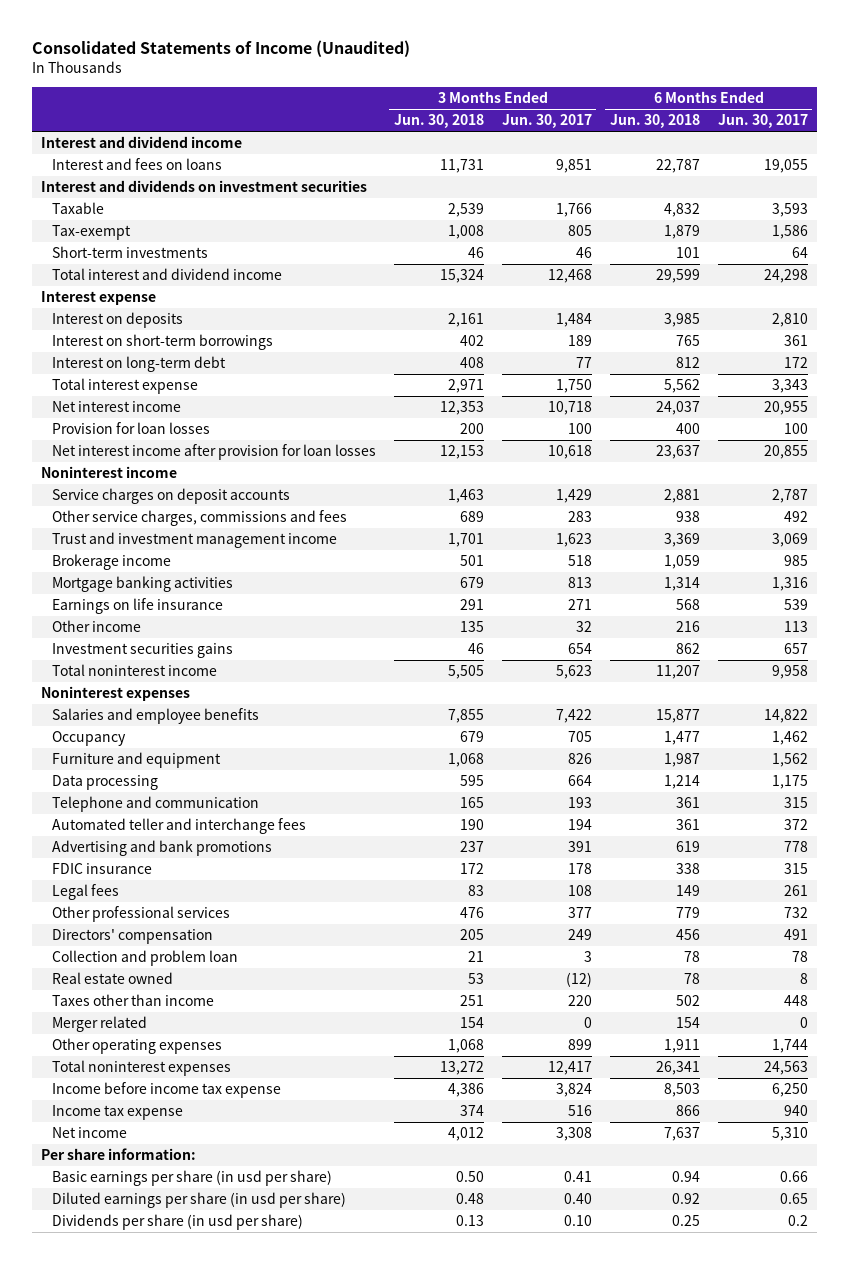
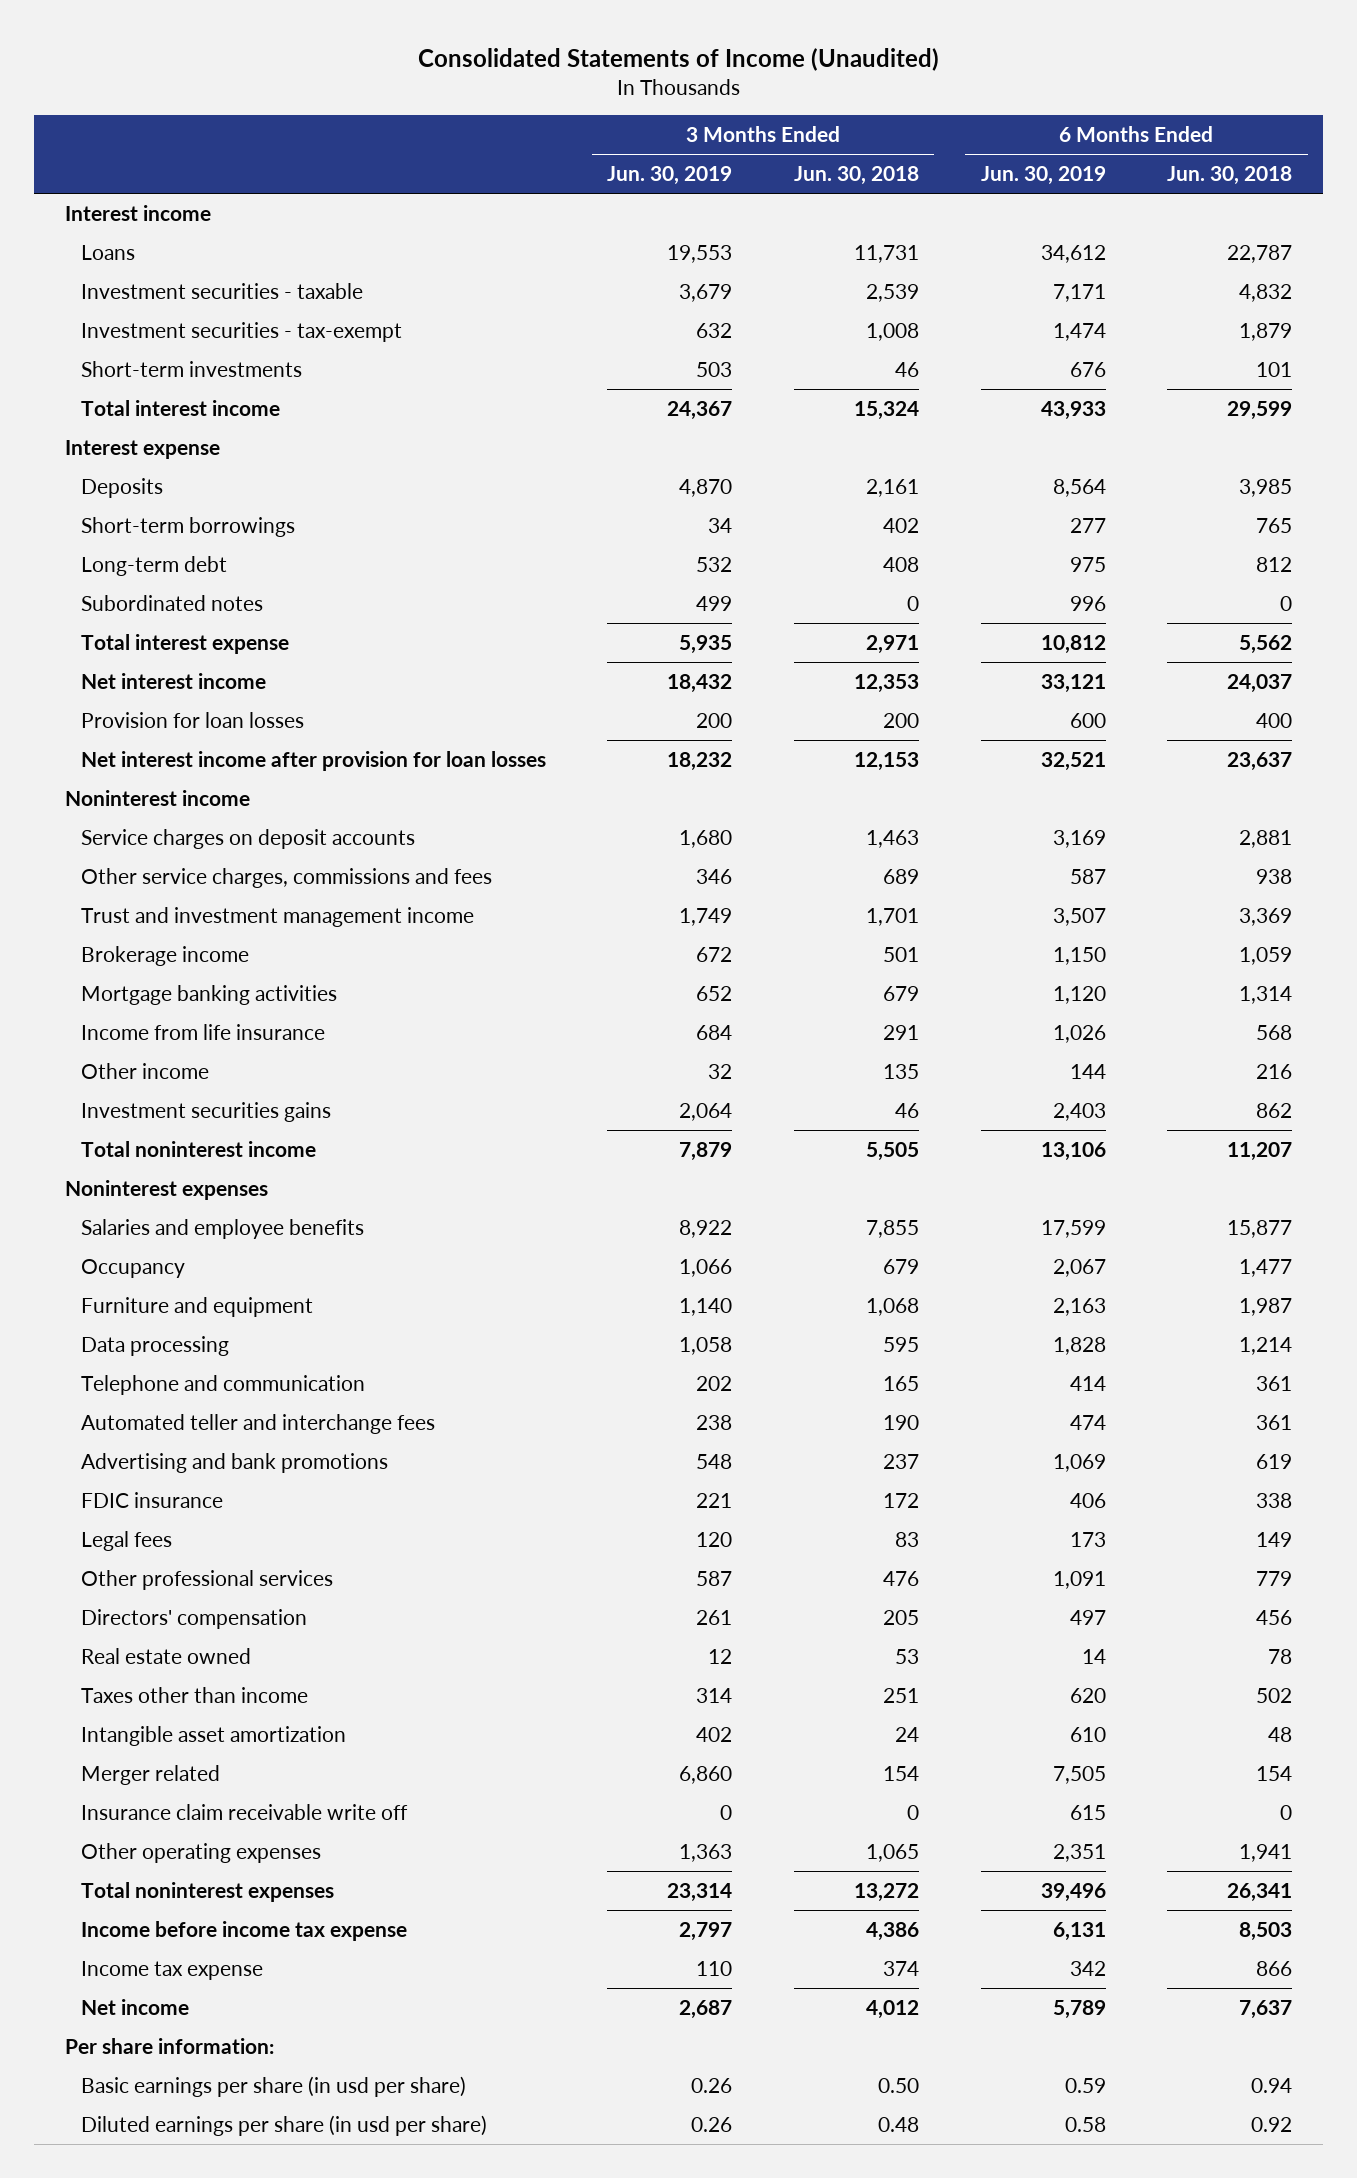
[501,114,592,129] Jun. 30, 2017 -> none
[717,114,808,129] Jun. 30, 2017 -> none
none -> [607,166,733,186] Jun. 30, 2019
none -> [980,166,1106,186] Jun. 30, 2019
[41,180,368,193] Interest and dividends on investment securities -> none
[41,136,243,149] Interest and dividend income -> [65,204,212,221] Interest income
[51,158,222,171] Interest and fees on loans -> [80,244,135,260] Loans
[51,202,104,215] Taxable -> [80,282,363,299] Investment securities - taxable
[51,225,131,241] Tax-exempt -> [80,321,402,342] Investment securities - tax-exempt
[51,268,282,281] Total interest and dividend income -> [80,399,280,416] Total interest income
[51,312,183,329] Interest on deposits -> [80,477,163,498] Deposits
[51,334,273,351] Interest on short-term borrowings -> [80,516,295,537] Short-term borrowings
[51,356,226,373] Interest on long-term debt -> [80,555,227,576] Long-term debt
none -> [80,594,263,611] Subordinated notes
[51,598,223,615] Earnings on life insurance -> [80,1023,325,1040] Income from life insurance
[51,950,238,967] Collection and problem loan -> none
none -> [80,1725,346,1746] Intangible asset amortization
none -> [80,1803,408,1820] Insurance claim receivable write off
[447,1039,484,1054] 1,068 -> [865,1843,919,1862] 1,065
[663,1039,700,1054] 1,911 -> [1239,1843,1293,1862] 1,941
[51,1214,303,1231] Dividends per share (in usd per share) -> none

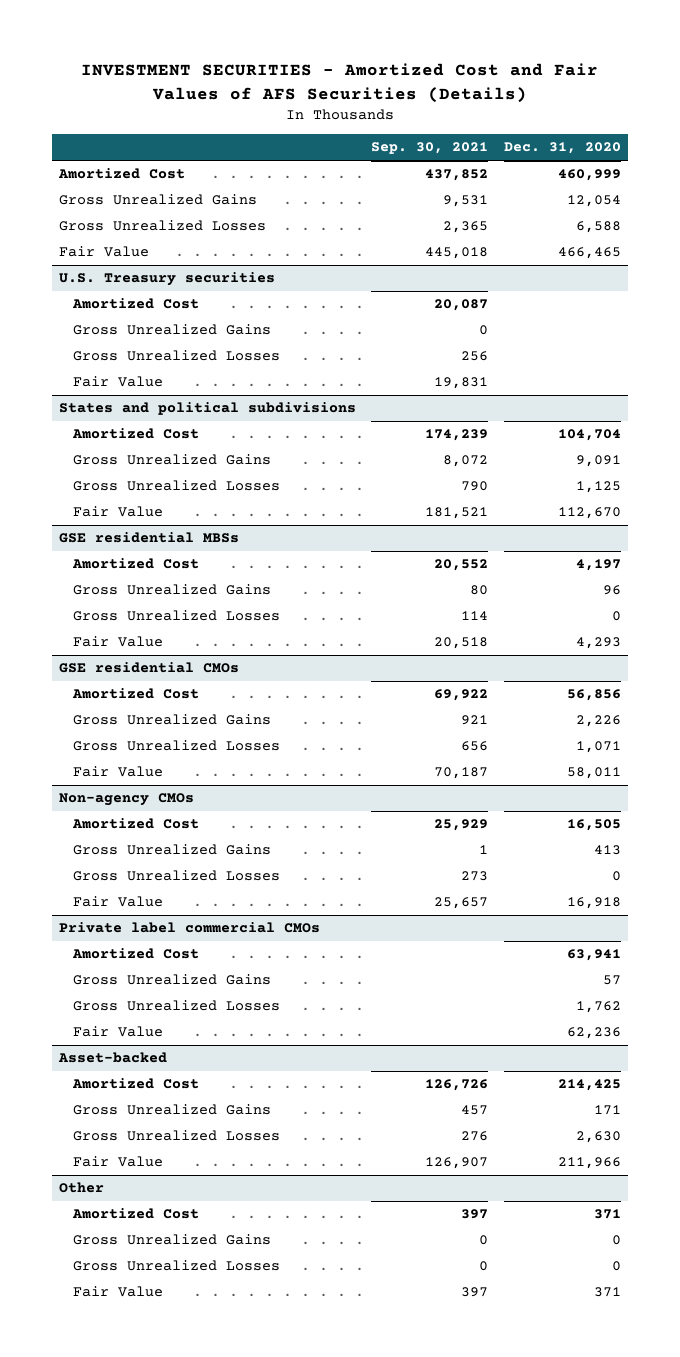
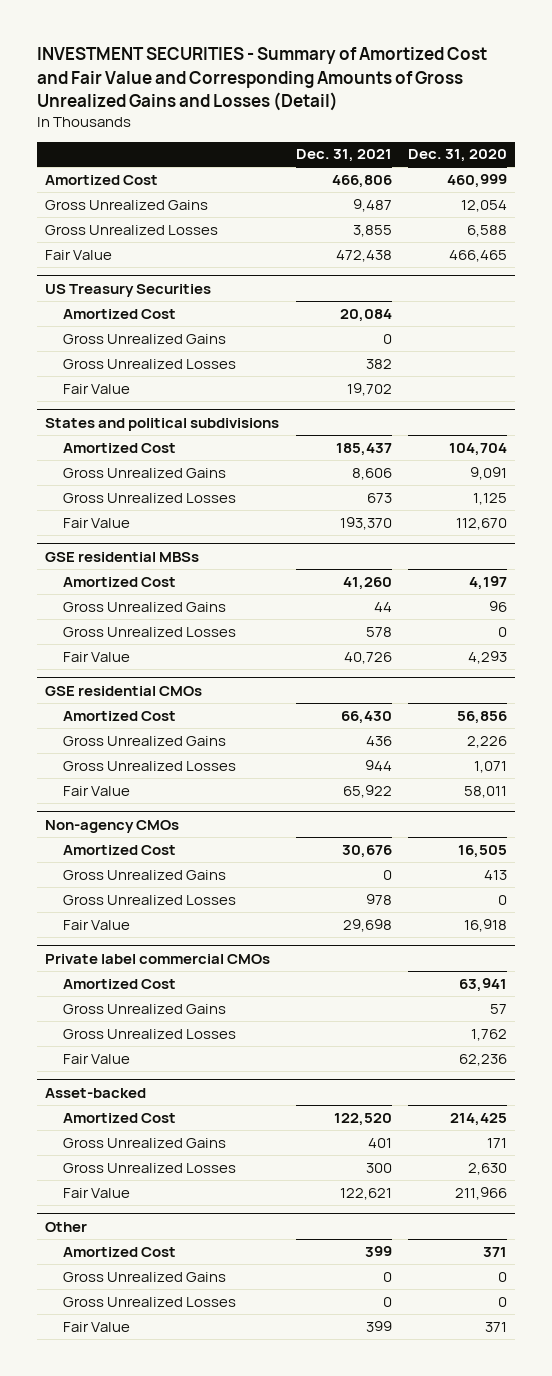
[80,63,598,103] INVESTMENT SECURITIES - Amortized Cost and Fair Values of AFS Securities (Details) -> [37,47,488,111] INVESTMENT SECURITIES - Summary of Amortized Cost and Fair Value and Corresponding Amounts of Gross Unrealized Gains and Losses (Detail)
[371,142,489,155] Sep. 30, 2021 -> none
none -> [295,149,392,163] Dec. 31, 2021
[59,272,276,287] U.S. Treasury securities -> [45,283,212,297] US Treasury Securities

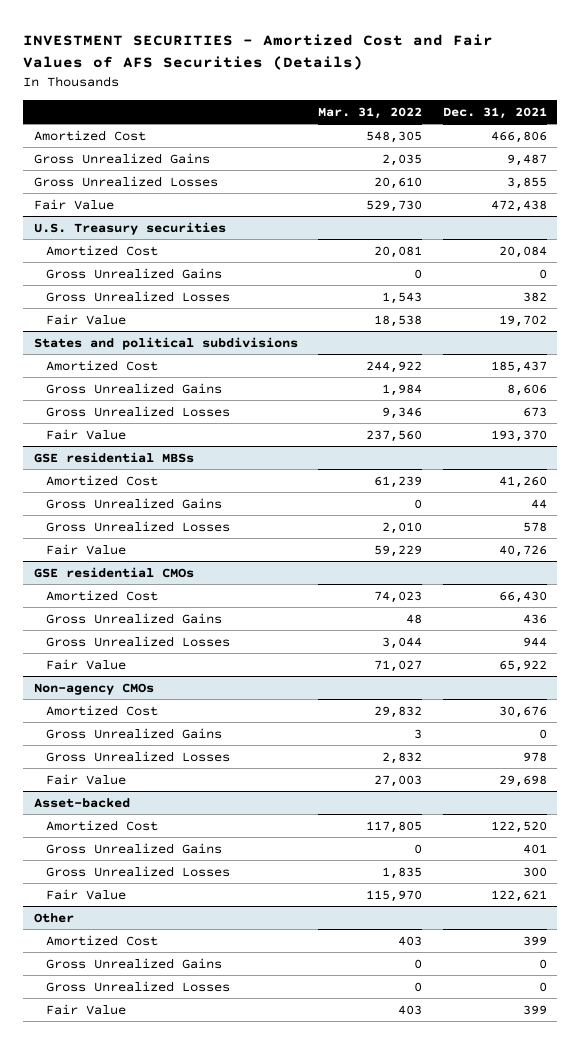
[37,47,488,111] INVESTMENT SECURITIES - Summary of Amortized Cost and Fair Value and Corresponding Amounts of Gross Unrealized Gains and Losses (Detail) -> [23,34,494,71] INVESTMENT SECURITIES - Amortized Cost and Fair Values of AFS Securities (Details)
[407,149,507,163] Dec. 31, 2020 -> none
none -> [318,106,423,119] Mar. 31, 2022
[45,283,212,297] US Treasury Securities -> [33,221,226,235] U.S. Treasury securities
[45,953,271,964] Private label commercial CMOs -> none
[62,978,176,989] Amortized Cost -> none
[62,1003,226,1014] Gross Unrealized Gains -> none
[62,1028,236,1039] Gross Unrealized Losses -> none
[62,1053,130,1064] Fair Value -> none

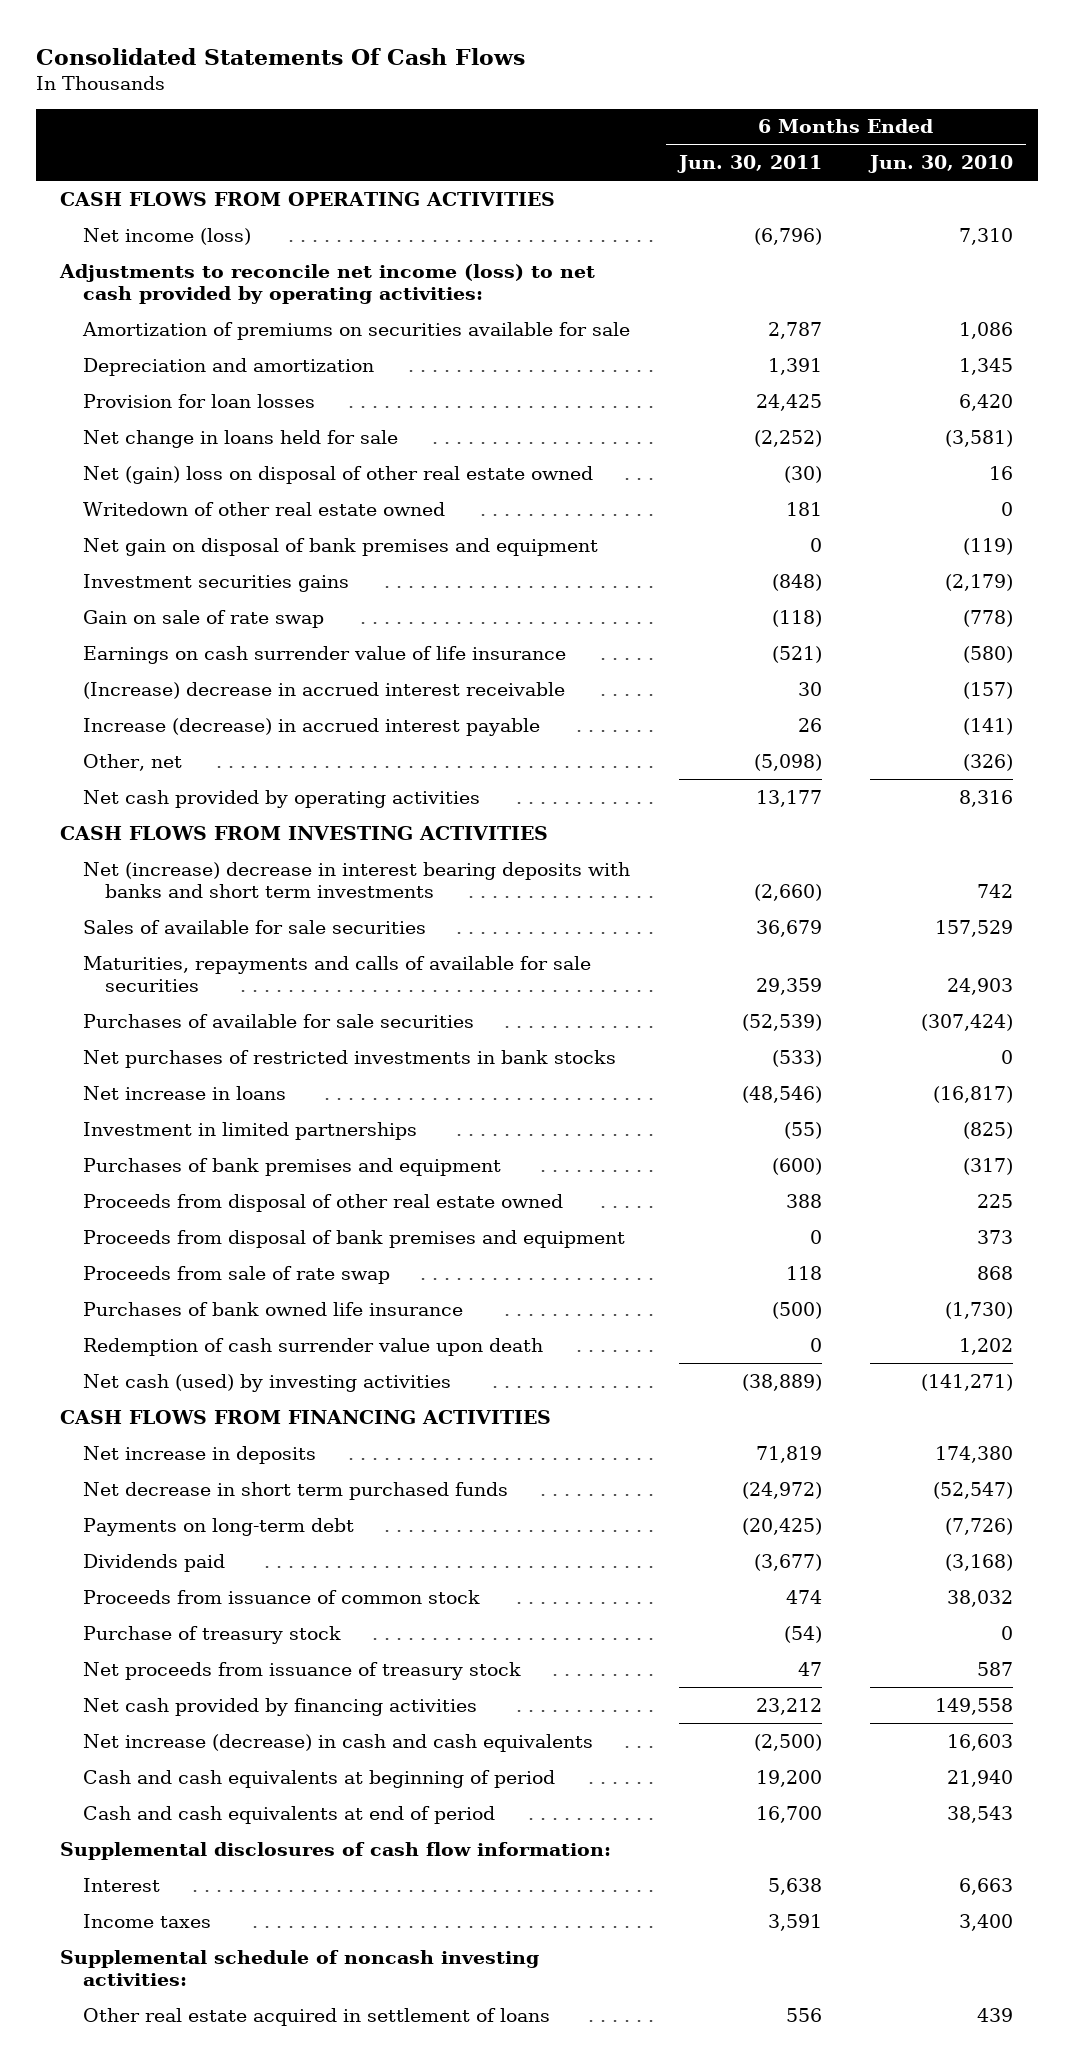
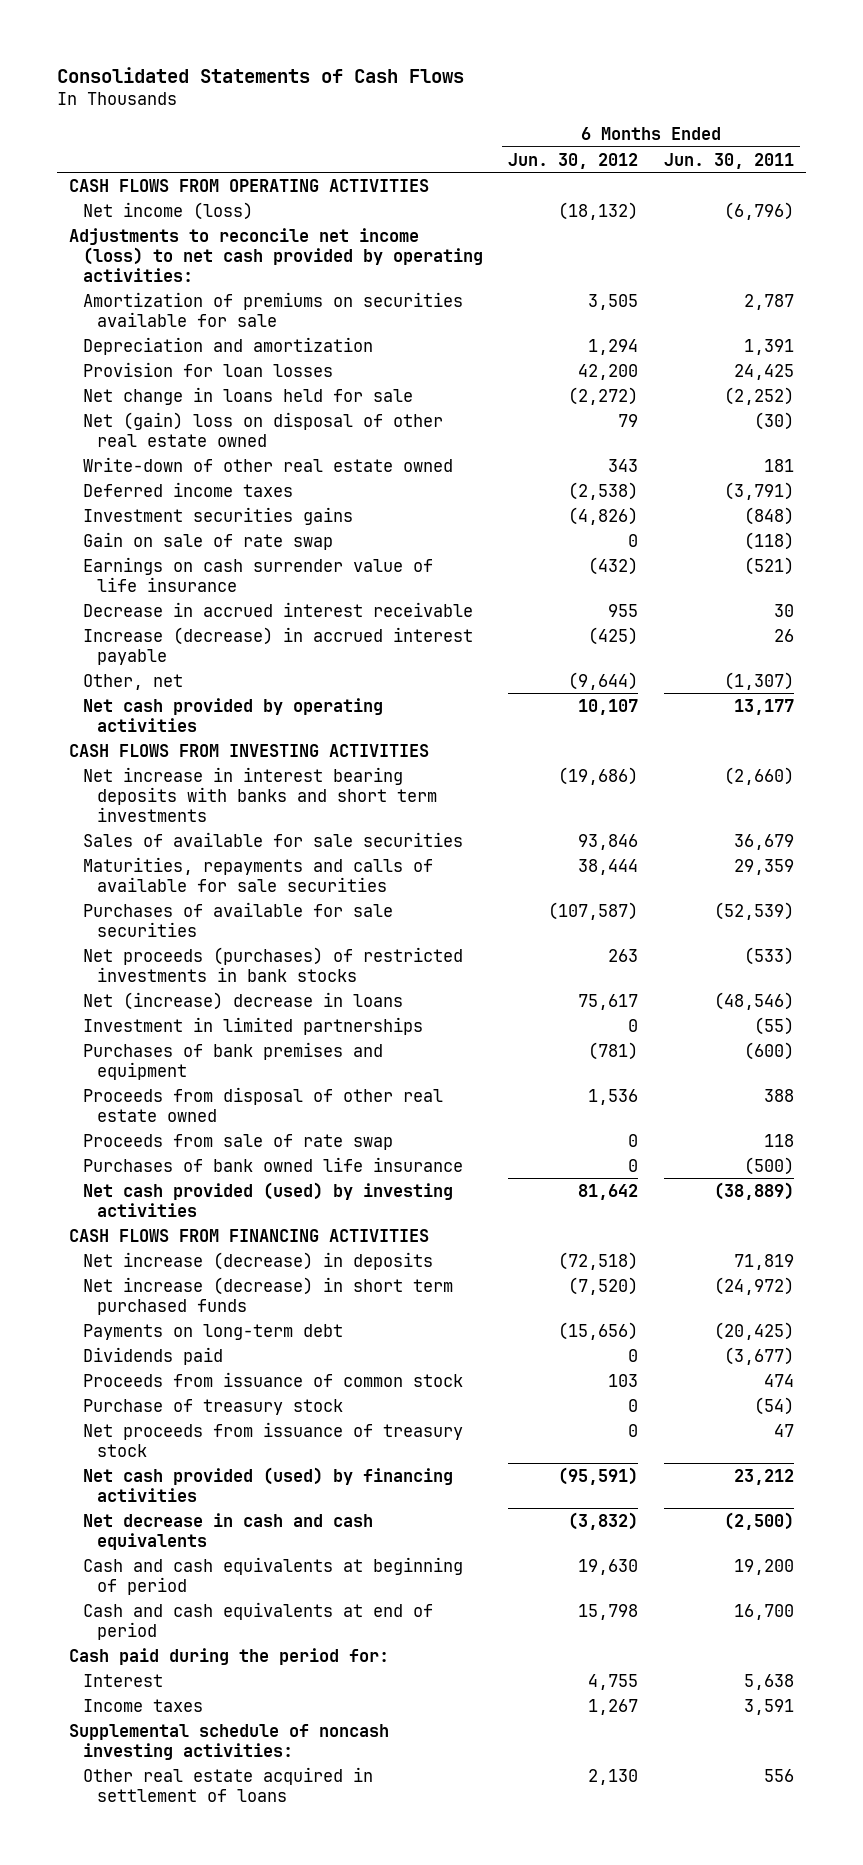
[35,47,525,65] Consolidated Statements Of Cash Flows -> [56,66,464,83] Consolidated Statements of Cash Flows
[868,155,1014,174] Jun. 30, 2010 -> none
none -> [508,152,639,169] Jun. 30, 2012
[82,537,598,556] Net gain on disposal of bank premises and equipment -> none
[82,501,445,516] Writedown of other real estate owned -> [83,456,454,472] Write-down of other real estate owned
none -> [83,481,294,497] Deferred income taxes
[82,681,565,699] (Increase) decrease in accrued interest receivable -> [83,601,474,617] Decrease in accrued interest receivable
[753,753,822,771] (5,098) -> [723,671,794,690] (1,307)
[82,861,630,898] Net (increase) decrease in interest bearing deposits with banks and short term investments -> [83,766,438,822] Net increase in interest bearing deposits with banks and short term investments
[82,1049,616,1068] Net purchases of restricted investments in bank stocks -> [83,946,464,982] Net proceeds (purchases) of restricted investments in bank stocks
[82,1085,286,1100] Net increase in loans -> [83,991,404,1010] Net (increase) decrease in loans
[82,1229,625,1248] Proceeds from disposal of bank premises and equipment -> none
[82,1337,543,1356] Redemption of cash surrender value upon death -> none
[82,1373,451,1392] Net cash (used) by investing activities -> [83,1181,454,1217] Net cash provided (used) by investing activities
[82,1445,316,1464] Net increase in deposits -> [83,1251,434,1270] Net increase (decrease) in deposits
[82,1481,508,1500] Net decrease in short term purchased funds -> [83,1276,454,1315] Net increase (decrease) in short term purchased funds
[82,1697,477,1716] Net cash provided by financing activities -> [83,1466,454,1502] Net cash provided (used) by financing activities
[82,1733,593,1752] Net increase (decrease) in cash and cash equivalents -> [83,1512,374,1550] Net decrease in cash and cash equivalents
[60,1841,612,1860] Supplemental disclosures of cash flow information: -> none
none -> [69,1647,390,1665] Cash paid during the period for:

